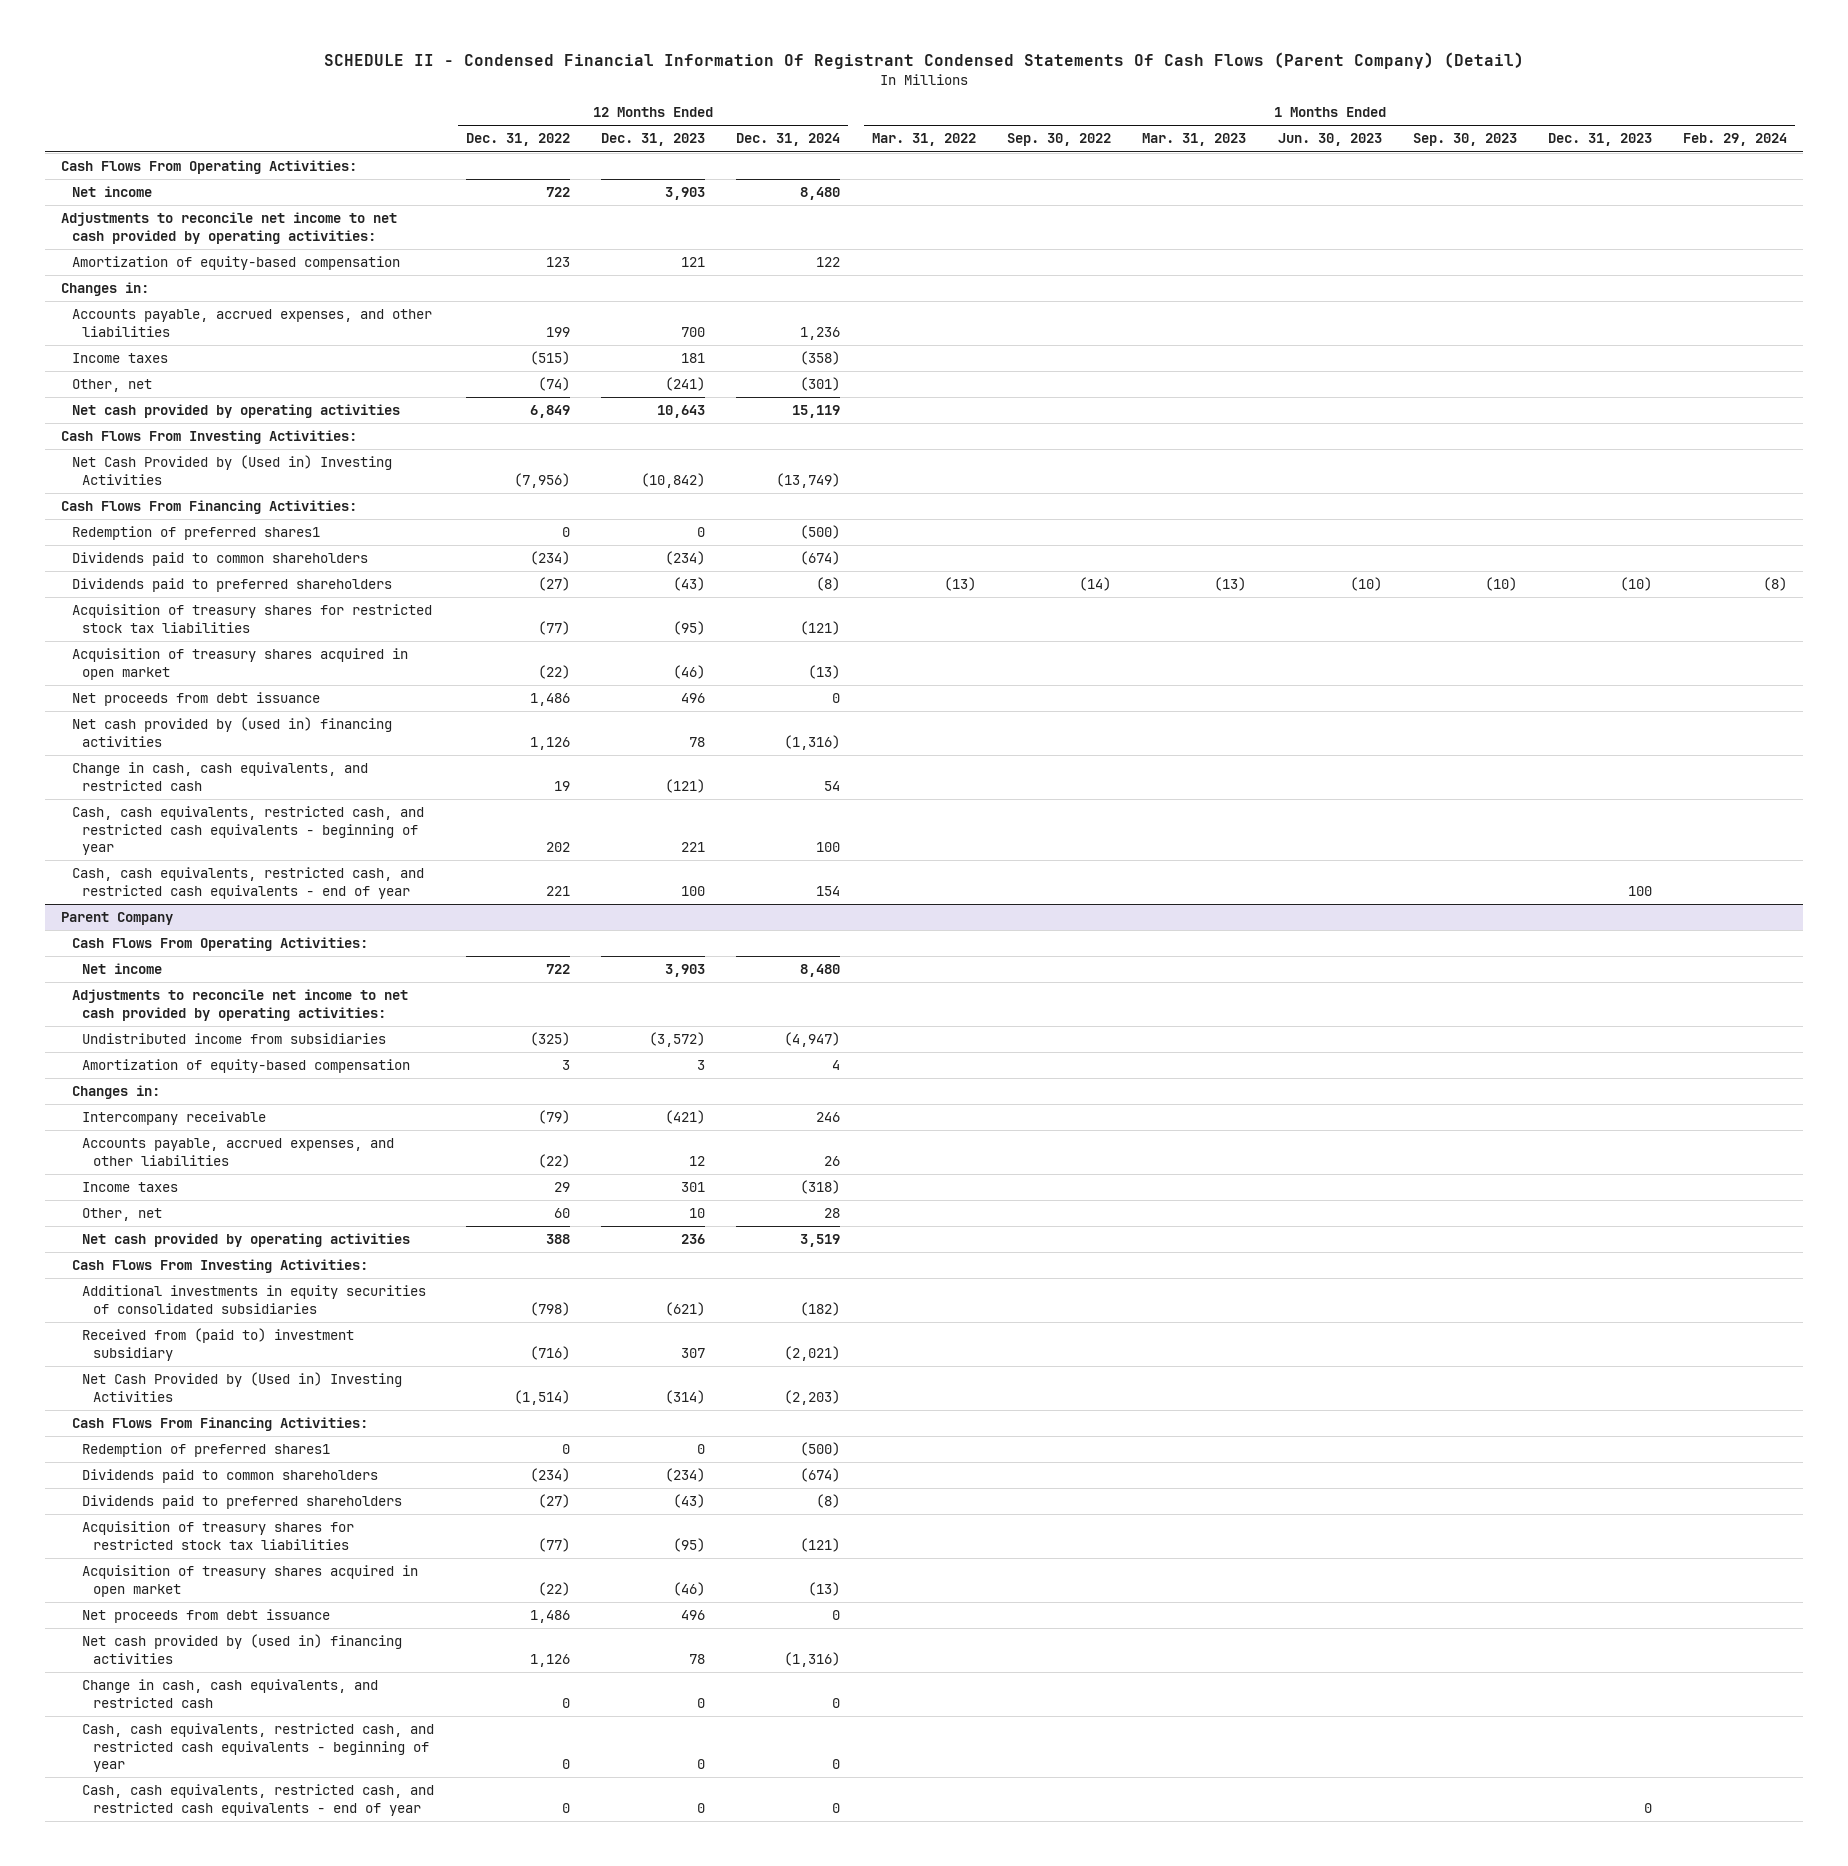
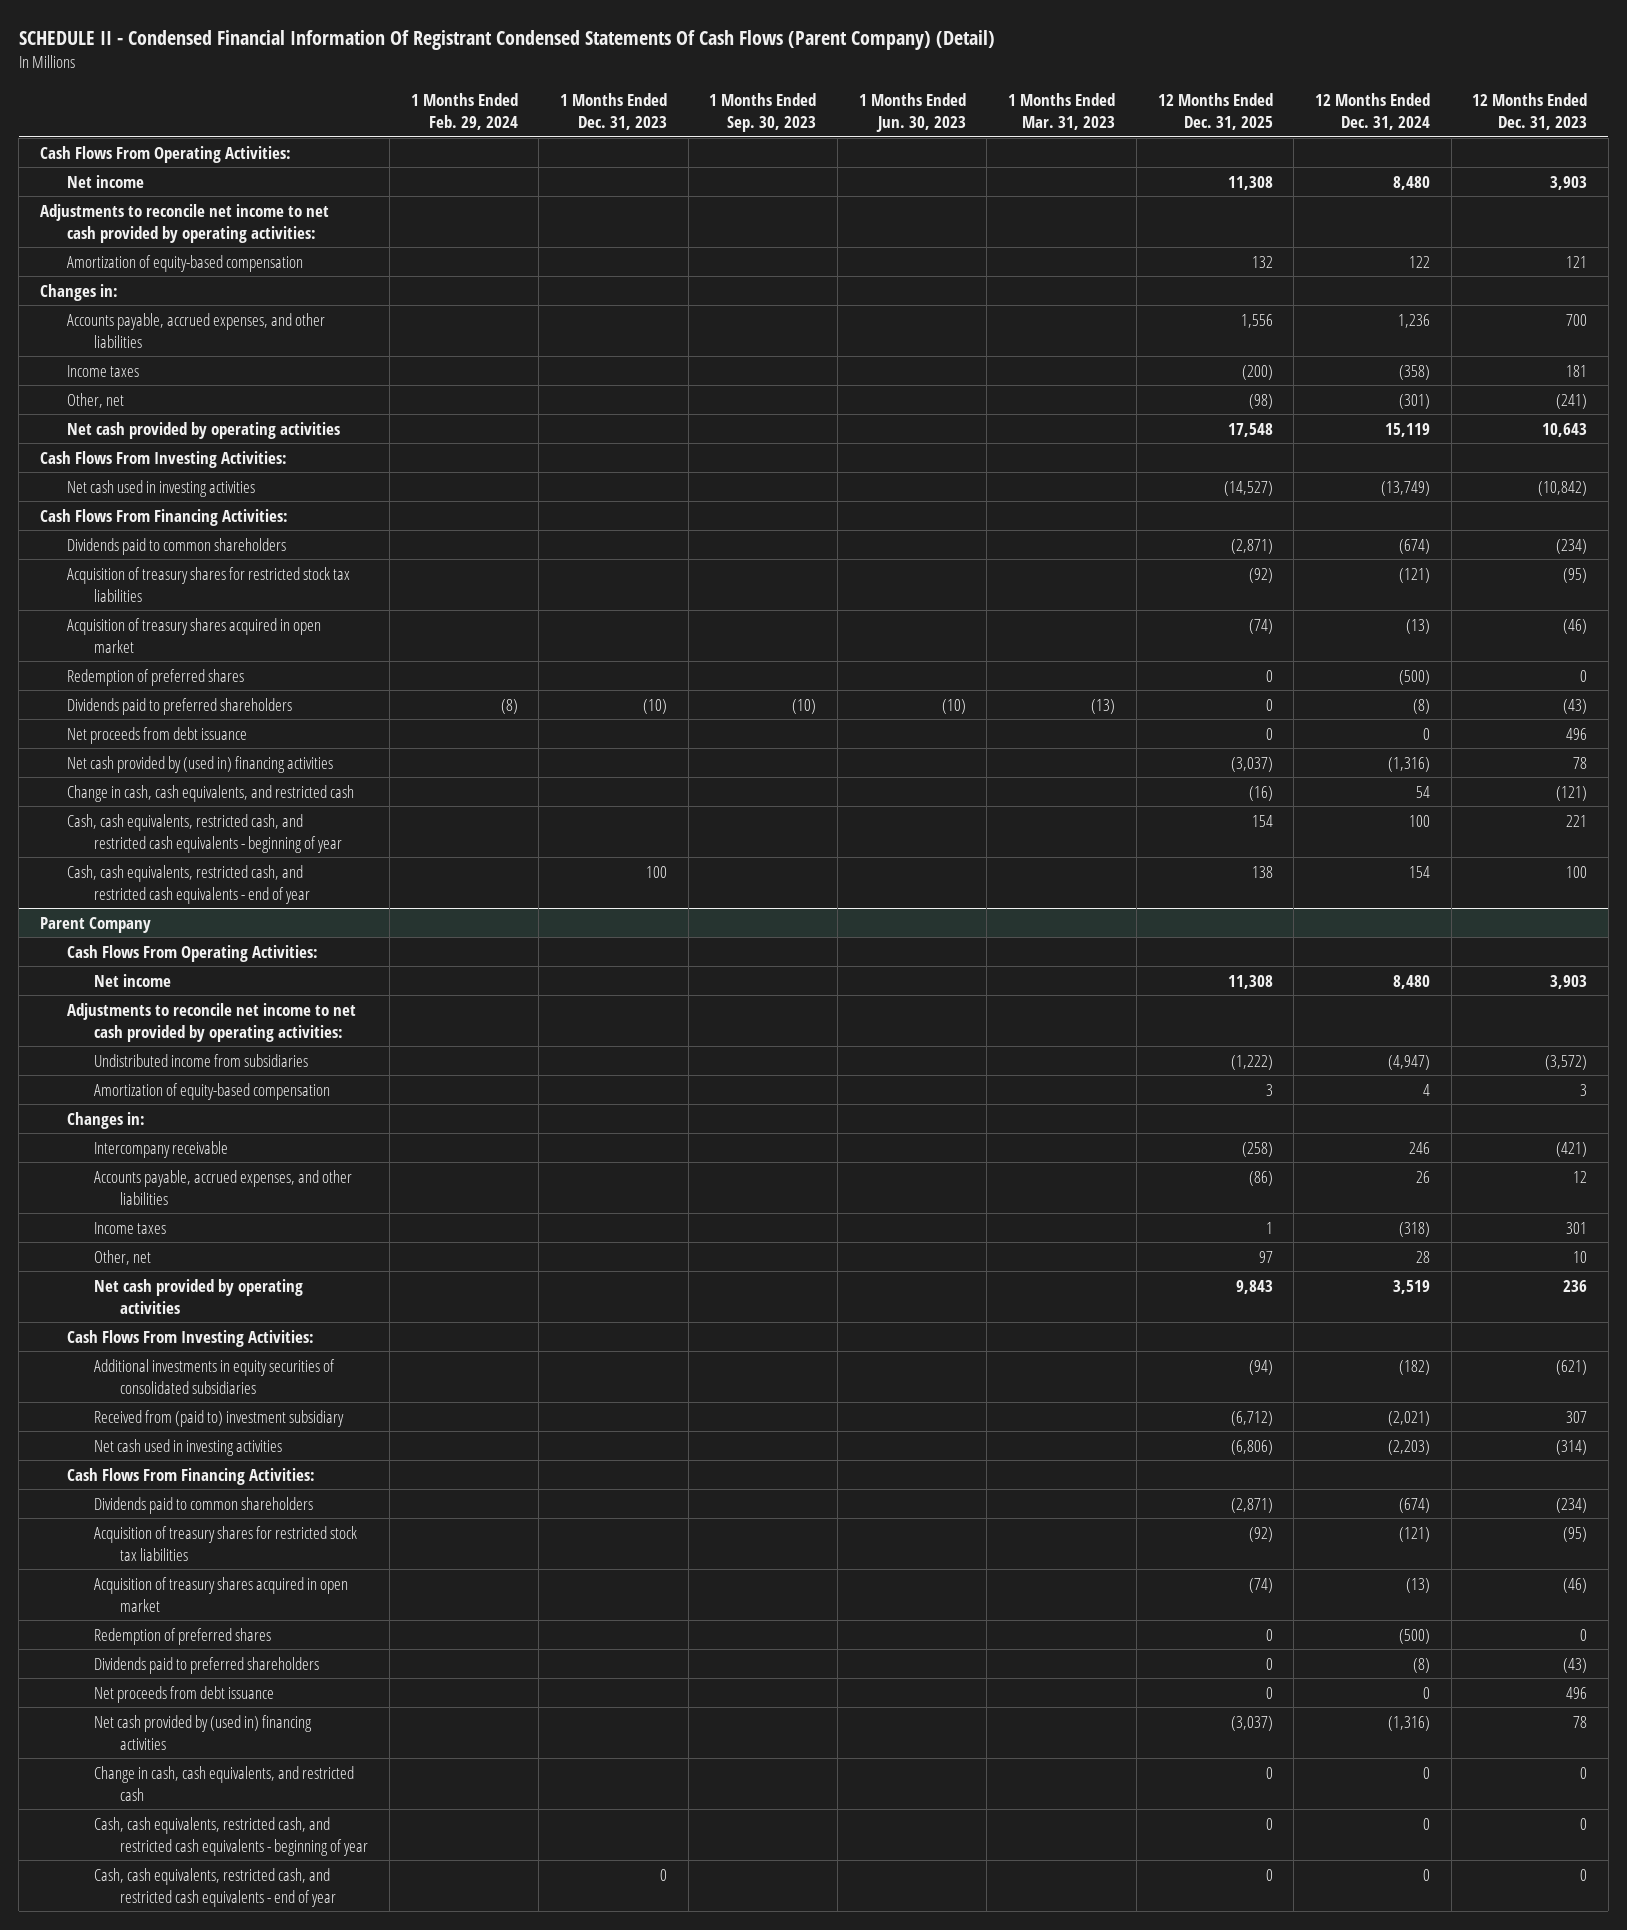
[465,133,570,147] Dec. 31, 2022 -> none
[871,133,976,147] Mar. 31, 2022 -> none
[1006,133,1111,147] Sep. 30, 2022 -> none
none -> [1157,93,1273,131] 12 Months Ended Dec. 31, 2025
[71,455,392,485] Net Cash Provided by (Used in) Investing Activities -> [66,479,255,497] Net cash used in investing activities
[71,526,320,541] Redemption of preferred shares1 -> none
none -> [66,668,244,686] Redemption of preferred shares
[71,578,392,593] Dividends paid to preferred shareholders -> [66,697,292,715] Dividends paid to preferred shareholders
[82,1372,403,1402] Net Cash Provided by (Used in) Investing Activities -> [93,1438,282,1456] Net cash used in investing activities
[82,1443,331,1458] Redemption of preferred shares1 -> none
none -> [93,1627,271,1645] Redemption of preferred shares
[82,1495,403,1510] Dividends paid to preferred shareholders -> [93,1656,319,1674] Dividends paid to preferred shareholders

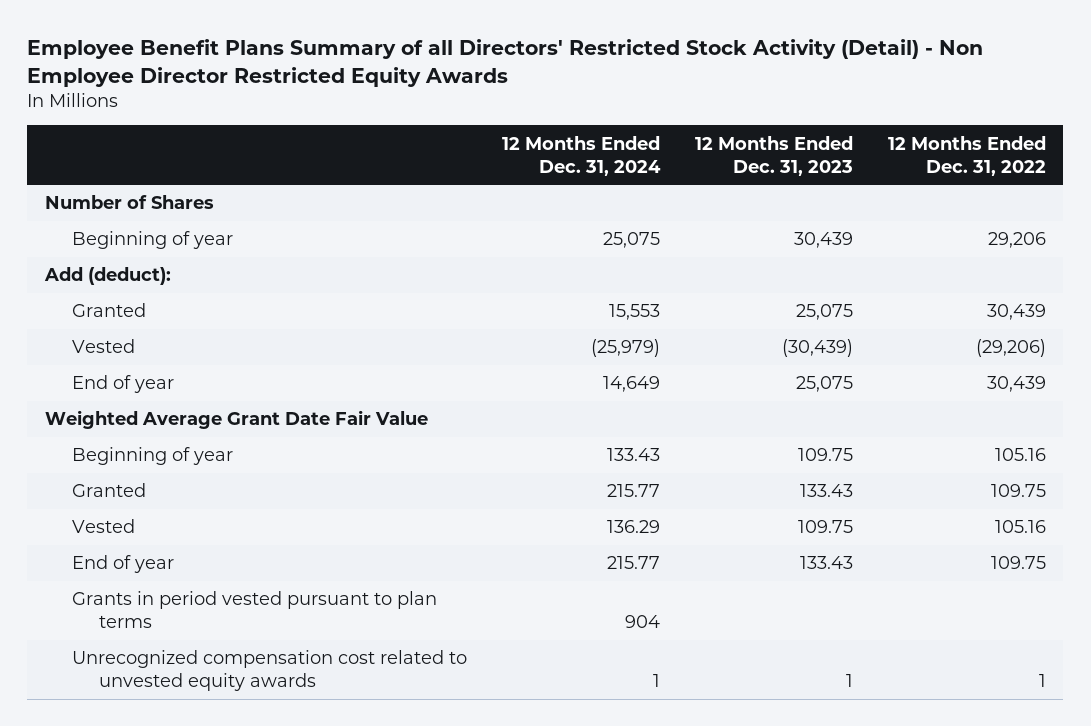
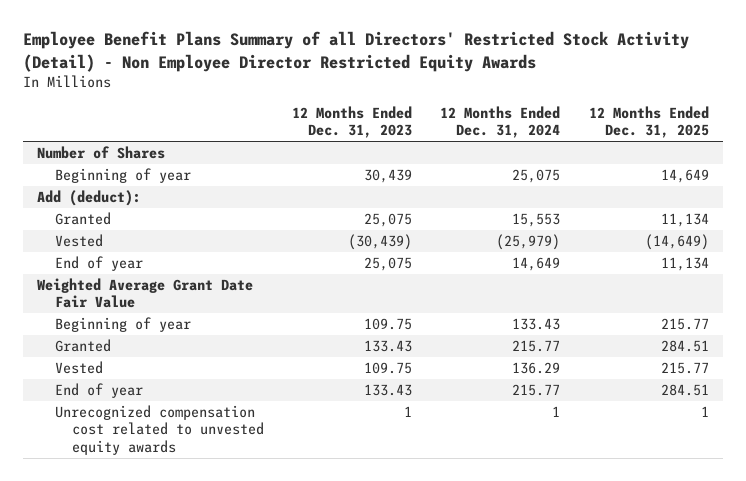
[887,135,1046,176] 12 Months Ended Dec. 31, 2022 -> none
none -> [588,105,709,139] 12 Months Ended Dec. 31, 2025
[72,591,438,629] Grants in period vested pursuant to plan terms -> none

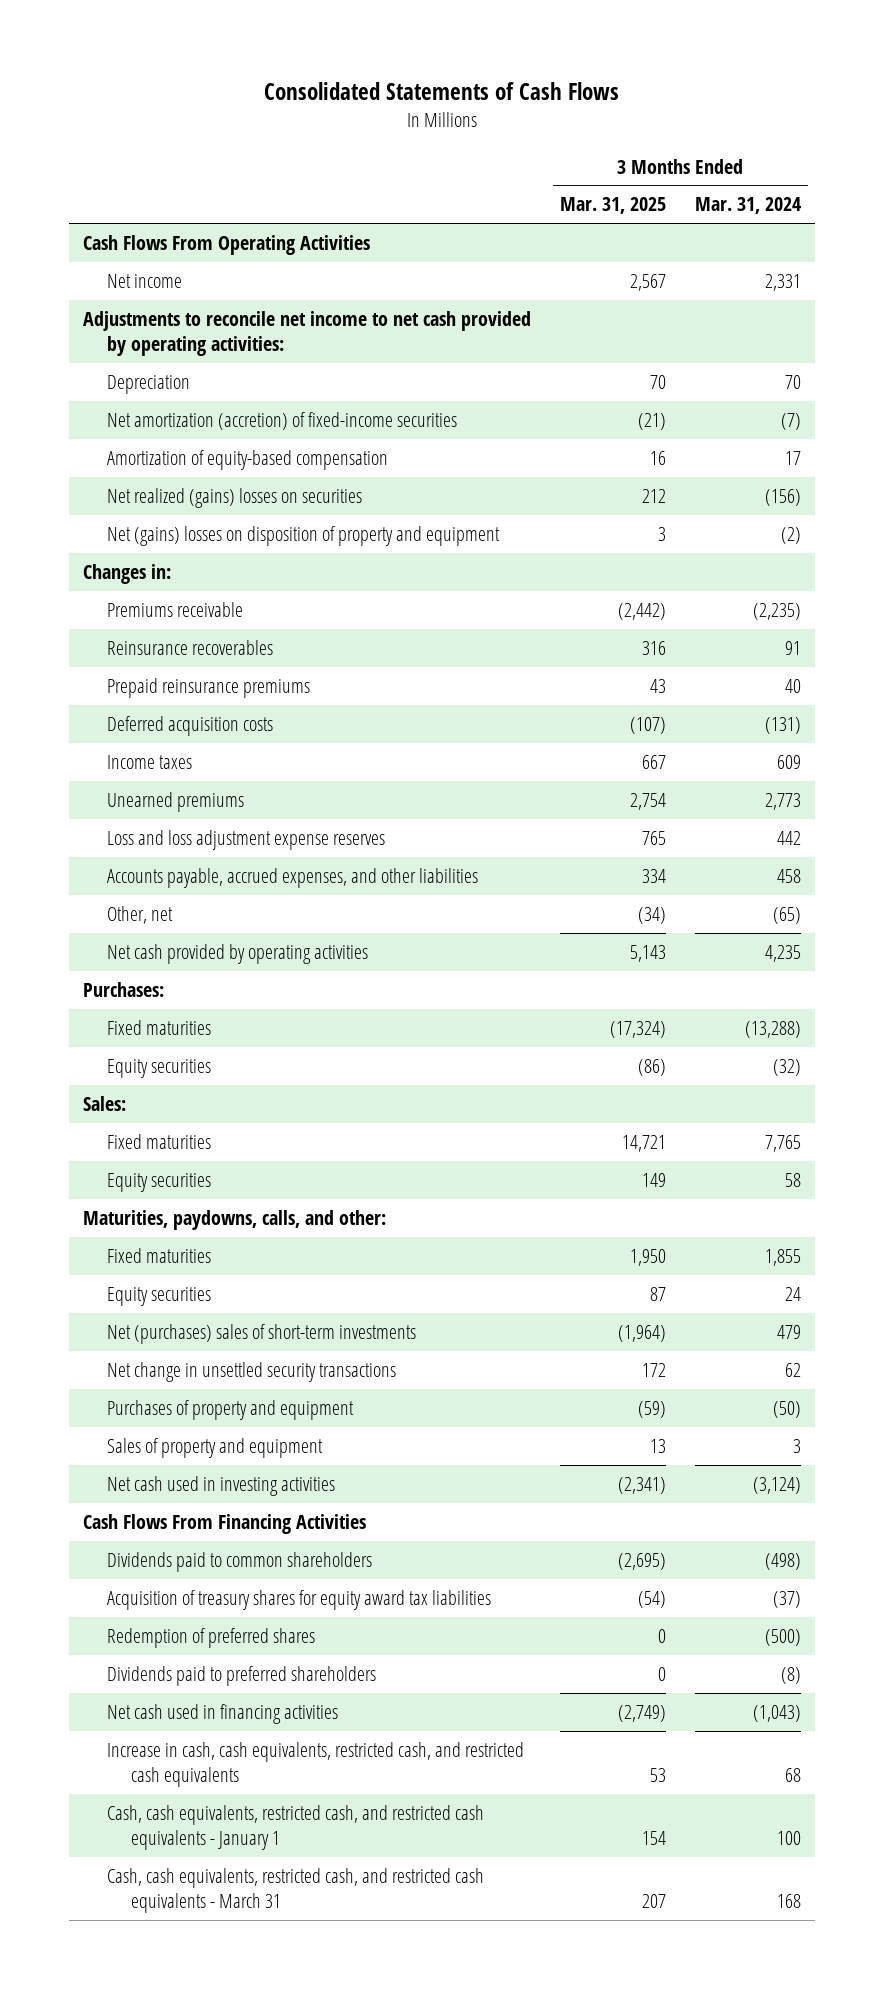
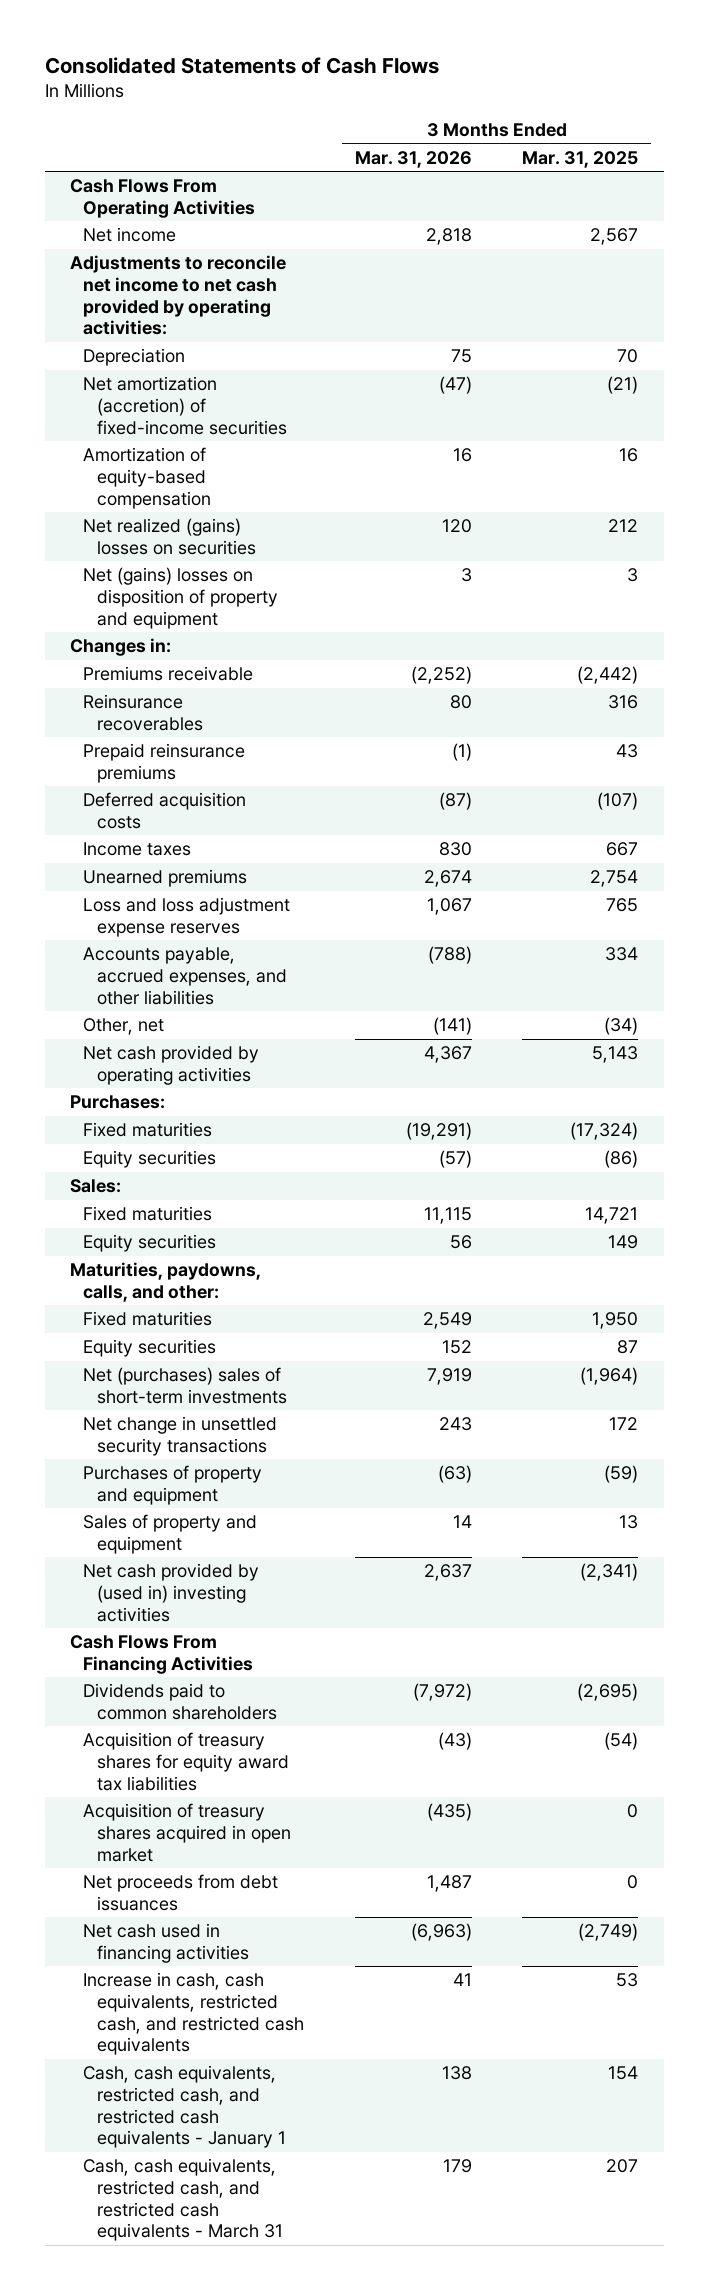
[694,197,801,215] Mar. 31, 2024 -> none
none -> [354,150,472,168] Mar. 31, 2026
[107,1476,336,1497] Net cash used in investing activities -> [83,1563,260,1622] Net cash provided by (used in) investing activities
[107,1628,316,1649] Redemption of preferred shares -> none
[107,1666,377,1687] Dividends paid to preferred shareholders -> none
none -> [83,1803,291,1862] Acquisition of treasury shares acquired in open market
none -> [83,1874,279,1912] Net proceeds from debt issuances

